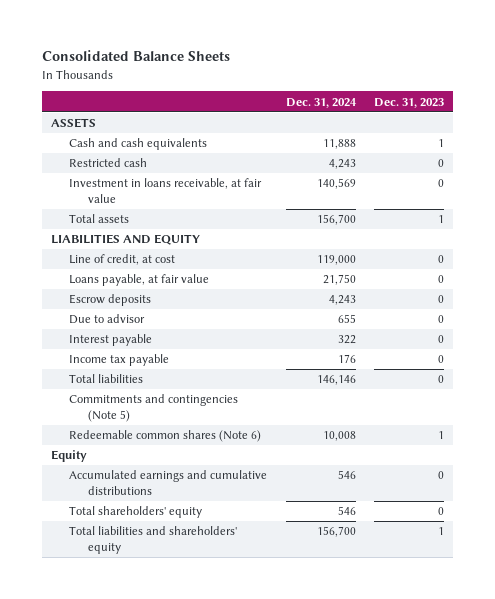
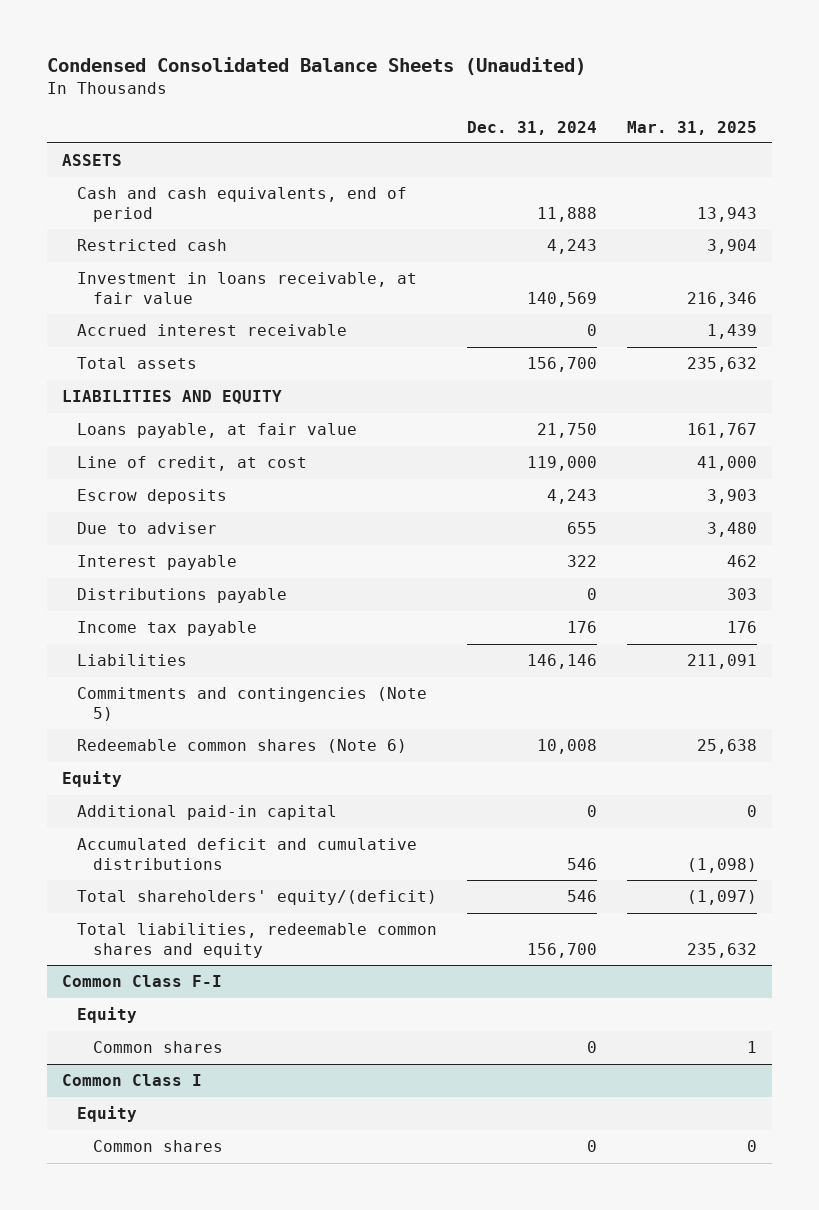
[41,50,230,62] Consolidated Balance Sheets -> [47,57,587,76] Condensed Consolidated Balance Sheets (Unaudited)
[373,97,444,108] Dec. 31, 2023 -> none
none -> [626,120,757,135] Mar. 31, 2025
[69,138,208,151] Cash and cash equivalents -> [77,187,408,222] Cash and cash equivalents, end of period
none -> [77,324,348,337] Accrued interest receivable
[69,254,176,266] Line of credit, at cost -> [77,456,308,472] Line of credit, at cost
[69,314,146,325] Due to advisor -> [77,522,218,535] Due to adviser
none -> [77,588,288,604] Distributions payable
[69,374,144,384] Total liabilities -> [77,654,188,667] Liabilities
none -> [77,805,338,821] Additional paid-in capital
[69,470,268,495] Accumulated earnings and cumulative distributions -> [77,838,418,870] Accumulated deficit and cumulative distributions
[69,506,203,519] Total shareholders' equity -> [77,890,438,906] Total shareholders' equity/(deficit)
[69,526,238,554] Total liabilities and shareholders' equity -> [77,923,438,958] Total liabilities, redeemable common shares and equity
none -> [62,975,223,988] Common Class F-I
none -> [77,1007,138,1024] Equity
none -> [92,1041,223,1054] Common shares
none -> [62,1074,203,1087] Common Class I
none -> [77,1106,138,1123] Equity
none -> [92,1140,223,1153] Common shares

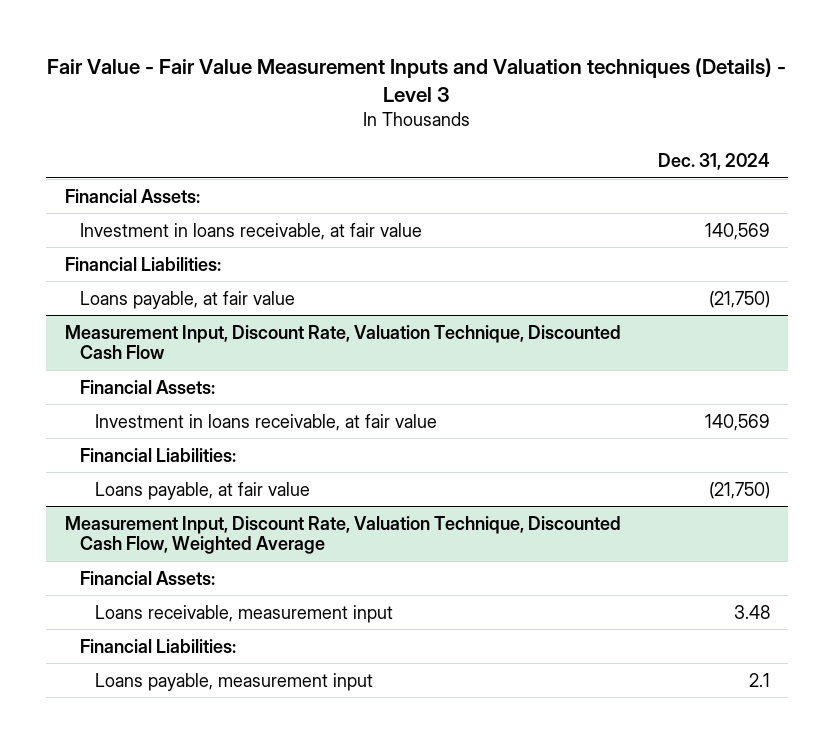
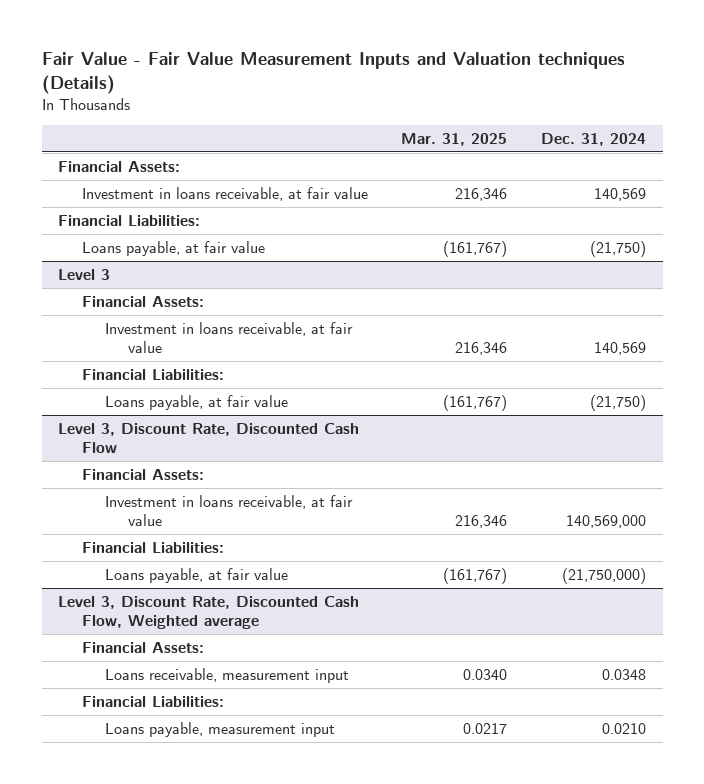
[47,57,787,102] Fair Value - Fair Value Measurement Inputs and Valuation techniques (Details) - Level 3 -> [41,52,625,95] Fair Value - Fair Value Measurement Inputs and Valuation techniques (Details)
none -> [401,133,508,147] Mar. 31, 2025
[64,324,621,360] Measurement Input, Discount Rate, Valuation Technique, Discounted Cash Flow -> none
none -> [58,268,111,280] Level 3
[64,515,621,555] Measurement Input, Discount Rate, Valuation Technique, Discounted Cash Flow, Weighted Average -> none
none -> [58,422,360,453] Level 3, Discount Rate, Discounted Cash Flow
[94,604,393,623] Loans receivable, measurement input -> none
none -> [104,494,353,526] Investment in loans receivable, at fair value
none -> [104,567,288,583] Loans payable, at fair value
none -> [58,595,360,629] Level 3, Discount Rate, Discounted Cash Flow, Weighted average
none -> [81,641,204,653] Financial Assets:
none -> [104,667,349,683] Loans receivable, measurement input
none -> [81,695,224,707] Financial Liabilities:
[748,672,770,687] 2.1 -> [601,722,646,734] 0.0210

